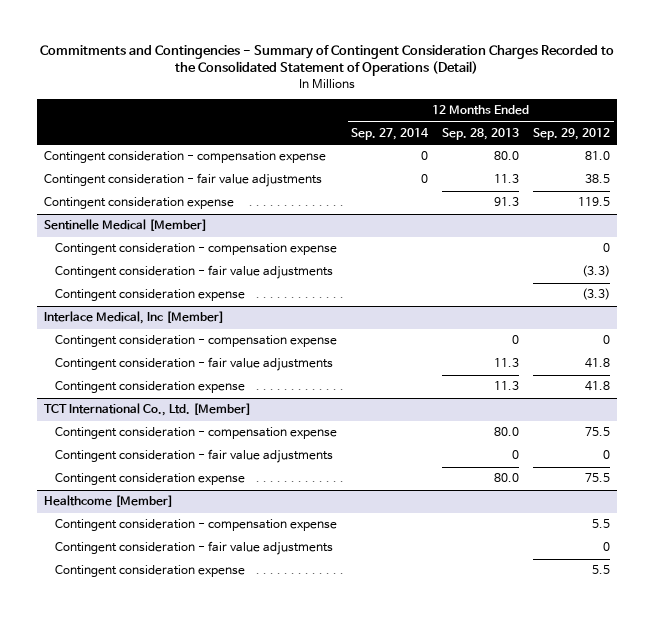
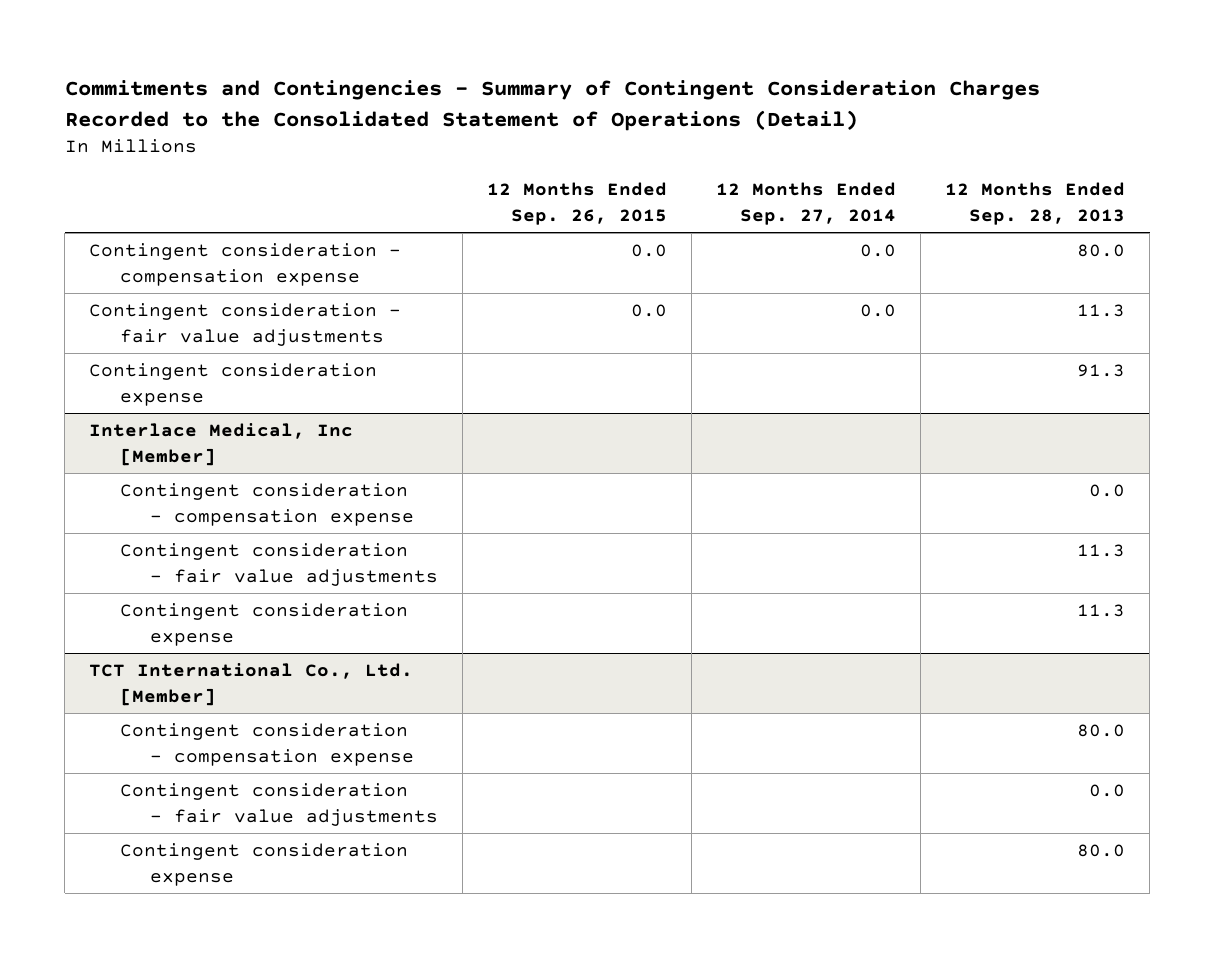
[533,127,611,140] Sep. 29, 2012 -> none
none -> [487,182,668,225] 12 Months Ended Sep. 26, 2015
[421,151,429,161] 0 -> [860,244,897,258] 0.0
[421,174,429,184] 0 -> [860,304,897,318] 0.0
[44,219,208,232] Sentinelle Medical [Member] -> none
[55,243,338,256] Contingent consideration - compensation expense -> none
[55,265,334,280] Contingent consideration - fair value adjustments -> none
[55,289,246,302] Contingent consideration expense -> none
[512,335,520,345] 0 -> [1089,484,1126,498] 0.0
[512,450,520,460] 0 -> [1089,784,1126,798] 0.0
[44,495,174,508] Healthcome [Member] -> none
[55,519,338,532] Contingent consideration - compensation expense -> none
[55,541,334,556] Contingent consideration - fair value adjustments -> none
[55,565,246,578] Contingent consideration expense -> none

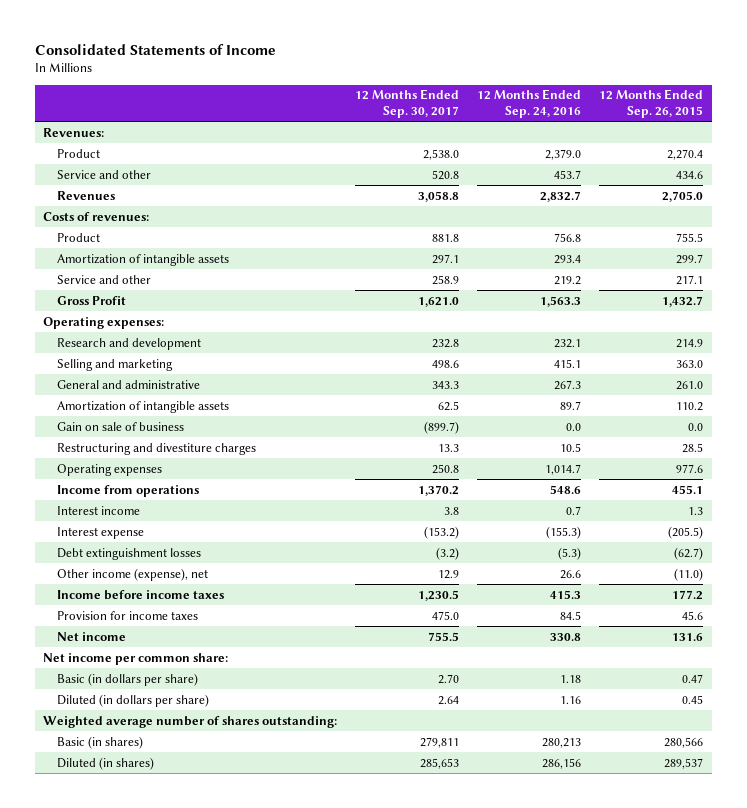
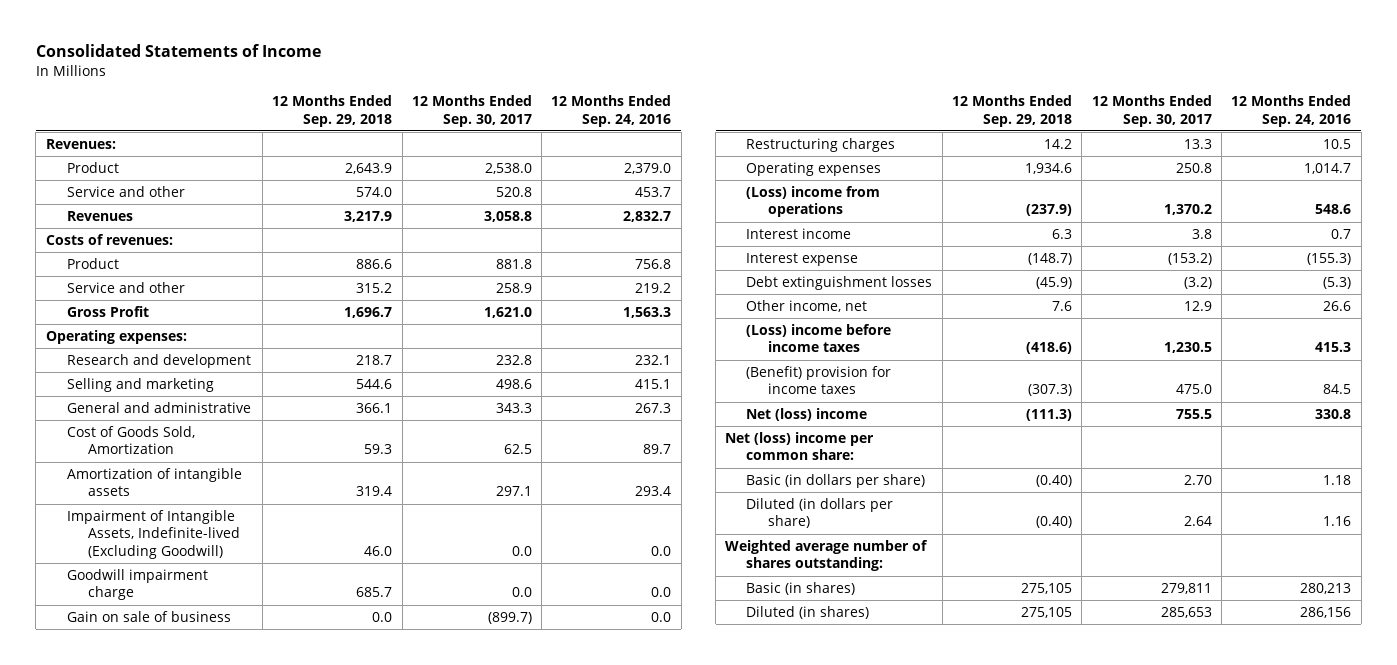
[599,89,704,119] 12 Months Ended Sep. 26, 2015 -> none
none -> [272,95,393,127] 12 Months Ended Sep. 29, 2018
[56,400,229,413] Amortization of intangible assets -> [66,425,195,455] Cost of Goods Sold, Amortization
[56,253,229,266] Amortization of intangible assets -> [66,467,242,497] Amortization of intangible assets
none -> [66,509,240,559] Impairment of Intangible Assets, Indefinite-lived (Excluding Goodwill)
none -> [66,568,208,601] Goodwill impairment charge
[56,442,256,455] Restructuring and divestiture charges -> [746,137,896,152] Restructuring charges
[56,484,199,497] Income from operations -> [746,185,881,218] (Loss) income from operations
[56,567,208,581] Other income (expense), net -> [746,299,868,312] Other income, net
[56,589,224,600] Income before income taxes -> [746,323,892,353] (Loss) income before income taxes
[56,610,198,620] Provision for income taxes -> [746,365,892,395] (Benefit) provision for income taxes
[56,631,126,641] Net income -> [746,407,868,421] Net (loss) income
[43,652,229,665] Net income per common share: -> [725,431,875,461] Net (loss) income per common share:

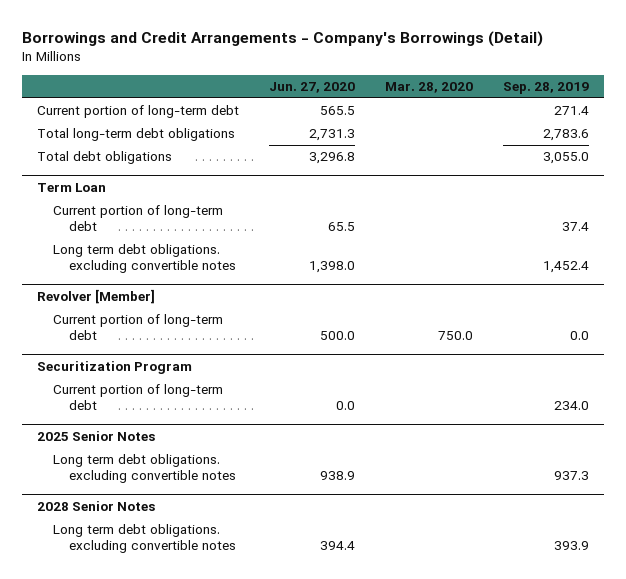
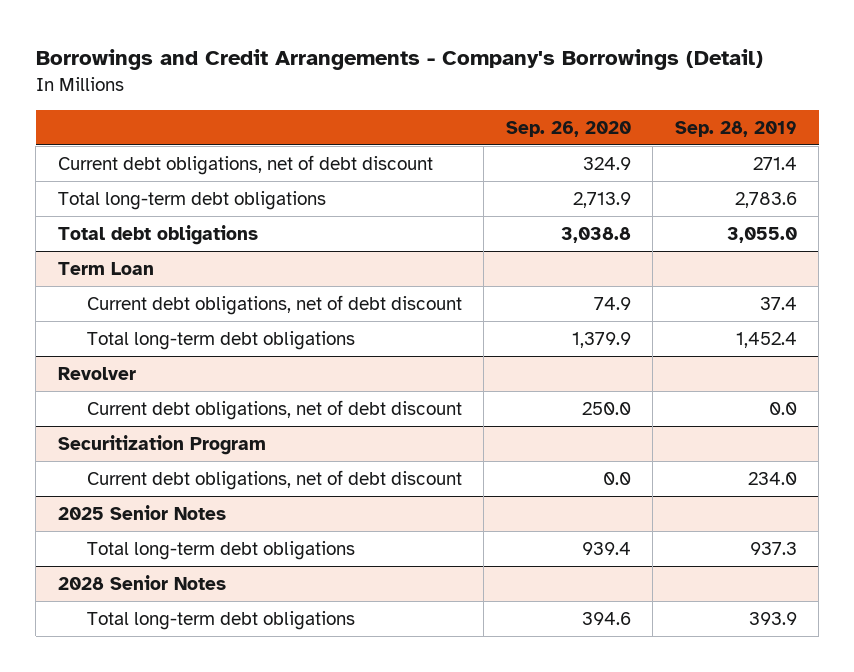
[269,81,356,93] Jun. 27, 2020 -> none
[385,81,474,93] Mar. 28, 2020 -> none
none -> [505,120,631,137] Sep. 26, 2020
[37,105,240,119] Current portion of long-term debt -> [57,155,433,176] Current debt obligations, net of debt discount
[53,205,224,232] Current portion of long-term debt -> [86,295,462,316] Current debt obligations, net of debt discount
[53,244,237,274] Long term debt obligations. excluding convertible notes -> [86,331,355,351] Total long-term debt obligations
[37,289,156,305] Revolver [Member] -> [57,367,136,381] Revolver
[53,314,224,341] Current portion of long-term debt -> [86,400,462,421] Current debt obligations, net of debt discount
[53,384,224,411] Current portion of long-term debt -> [86,470,462,491] Current debt obligations, net of debt discount
[53,454,237,484] Long term debt obligations. excluding convertible notes -> [86,541,355,561] Total long-term debt obligations
[53,524,237,554] Long term debt obligations. excluding convertible notes -> [86,611,355,631] Total long-term debt obligations

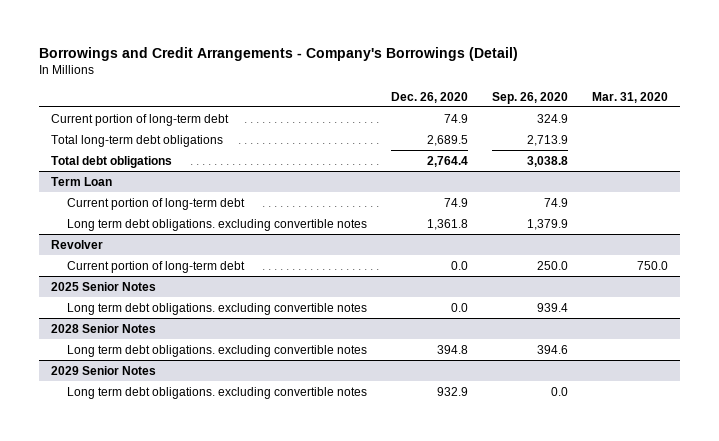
[674,120,797,137] Sep. 28, 2019 -> none
none -> [391,91,469,103] Dec. 26, 2020
none -> [592,91,669,103] Mar. 31, 2020
[57,155,433,176] Current debt obligations, net of debt discount -> [50,113,229,126] Current portion of long-term debt
[86,295,462,316] Current debt obligations, net of debt discount -> [67,197,246,210] Current portion of long-term debt
[86,331,355,351] Total long-term debt obligations -> [67,218,368,231] Long term debt obligations. excluding convertible notes
[57,435,266,456] Securitization Program -> none
[86,470,462,491] Current debt obligations, net of debt discount -> none
[86,400,462,421] Current debt obligations, net of debt discount -> [67,260,246,273] Current portion of long-term debt
[86,541,355,561] Total long-term debt obligations -> [67,302,368,315] Long term debt obligations. excluding convertible notes
[86,611,355,631] Total long-term debt obligations -> [67,344,368,357] Long term debt obligations. excluding convertible notes
none -> [50,365,156,375] 2029 Senior Notes
none -> [67,386,368,399] Long term debt obligations. excluding convertible notes

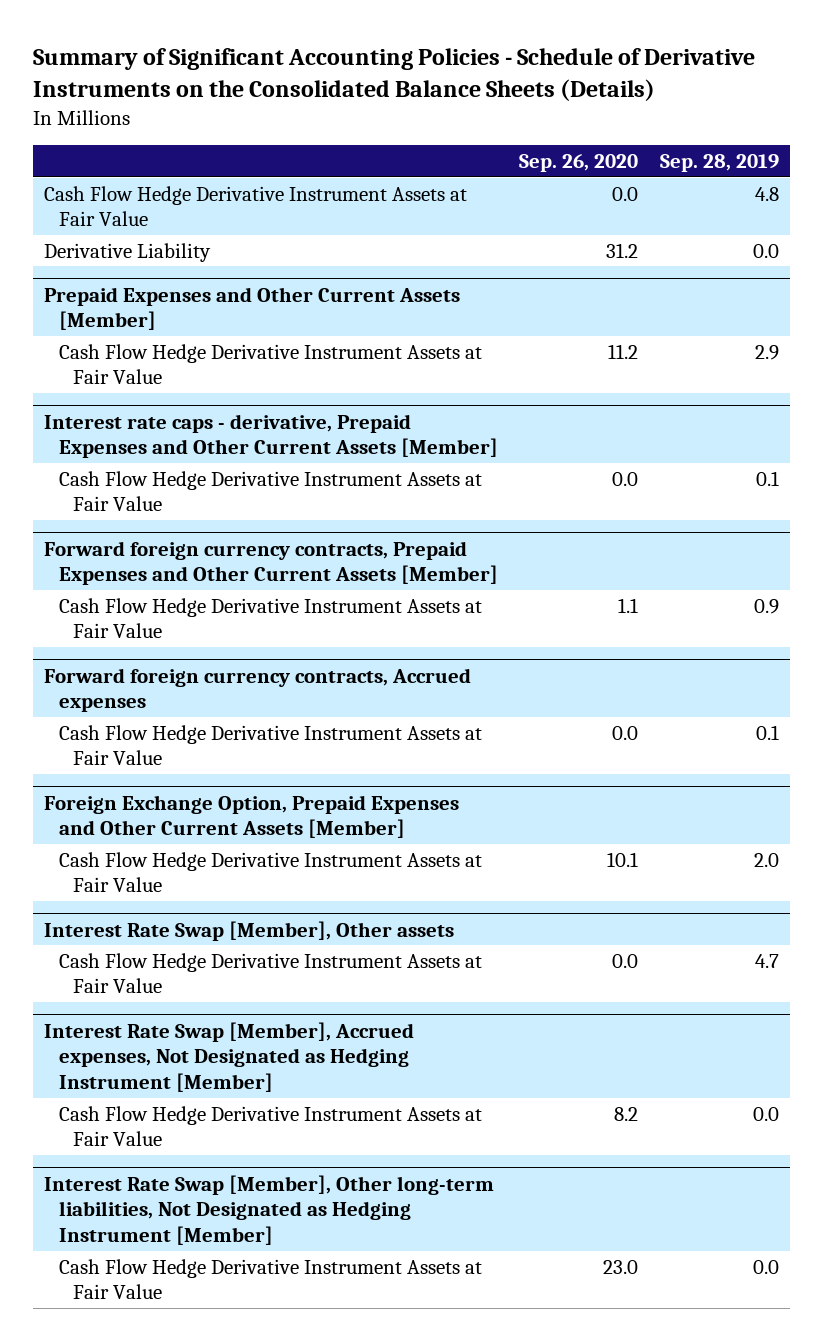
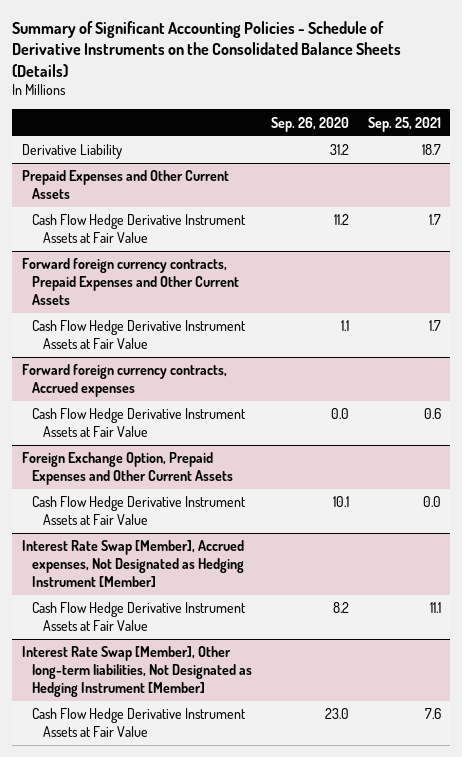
[659,154,779,173] Sep. 28, 2019 -> none
none -> [367,116,441,132] Sep. 25, 2021
[43,185,467,227] Cash Flow Hedge Derivative Instrument Assets at Fair Value -> none
[43,286,460,331] Prepaid Expenses and Other Current Assets [Member] -> [21,170,229,200] Prepaid Expenses and Other Current Assets
[43,413,498,459] Interest rate caps - derivative, Prepaid Expenses and Other Current Assets [Member] -> none
[58,470,482,512] Cash Flow Hedge Derivative Instrument Assets at Fair Value -> none
[43,540,498,586] Forward foreign currency contracts, Prepaid Expenses and Other Current Assets [Member] -> [21,258,240,306] Forward foreign currency contracts, Prepaid Expenses and Other Current Assets
[43,794,459,839] Foreign Exchange Option, Prepaid Expenses and Other Current Assets [Member] -> [21,452,234,486] Foreign Exchange Option, Prepaid Expenses and Other Current Assets
[43,920,454,941] Interest Rate Swap [Member], Other assets -> none
[58,952,482,994] Cash Flow Hedge Derivative Instrument Assets at Fair Value -> none

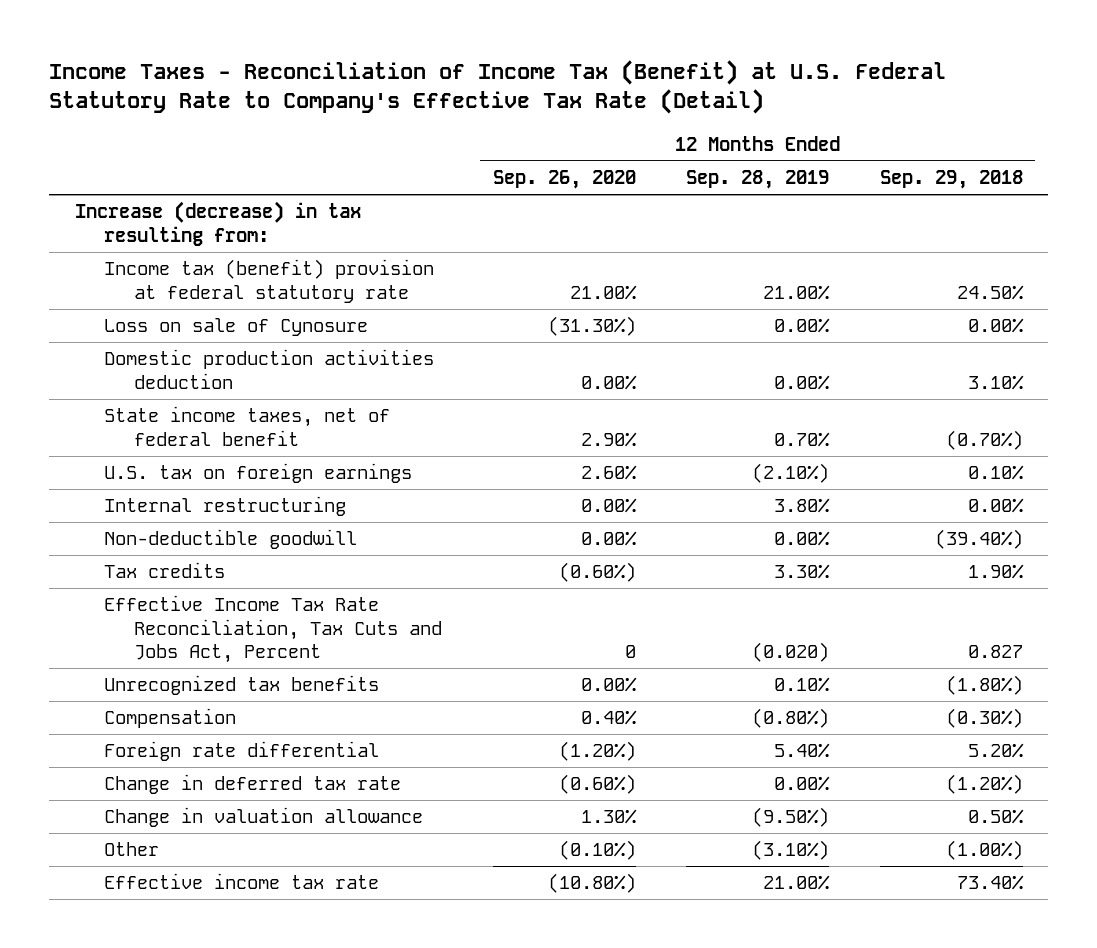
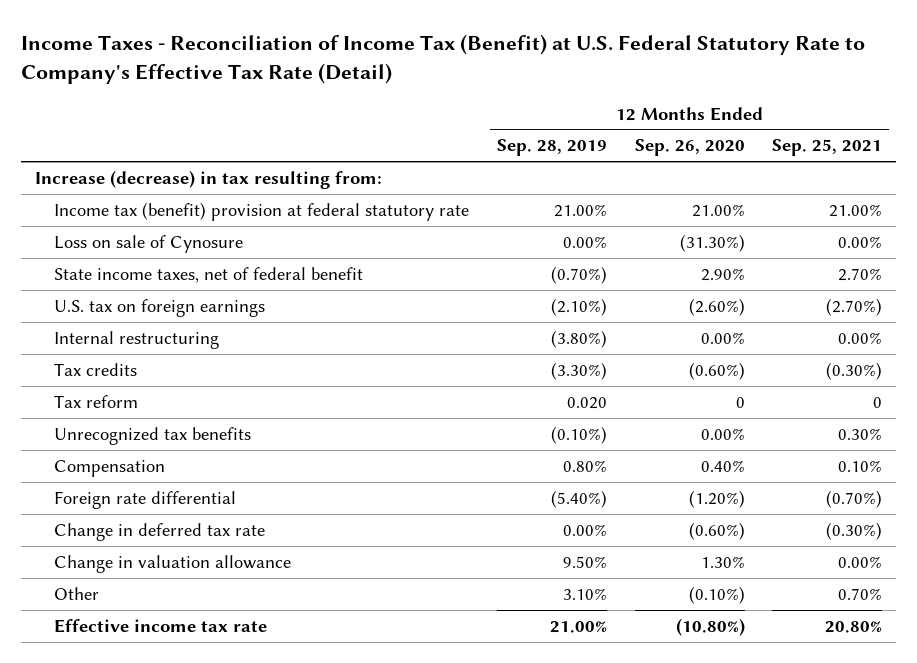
[879,170,1023,190] Sep. 29, 2018 -> none
none -> [772,139,883,157] Sep. 25, 2021
[104,349,435,389] Domestic production activities deduction -> none
[104,529,358,550] Non-deductible goodwill -> none
[104,595,443,664] Effective Income Tax Rate Reconciliation, Tax Cuts and Jobs Act, Percent -> none
[774,431,831,447] 0.70% -> [551,265,608,284] (0.70%)
[580,465,637,481] 2.60% -> [688,297,745,316] (2.60%)
[774,498,831,514] 3.80% -> [551,329,608,348] (3.80%)
[774,564,831,580] 3.30% -> [551,361,608,380] (3.30%)
none -> [54,394,139,408] Tax reform
[774,677,831,693] 0.10% -> [551,425,608,444] (0.10%)
[752,708,830,729] (0.80%) -> [563,459,608,472] 0.80%
[774,743,831,759] 5.40% -> [551,489,608,508] (5.40%)
[752,807,830,828] (9.50%) -> [563,555,608,568] 9.50%
[752,840,830,861] (3.10%) -> [563,587,608,600] 3.10%

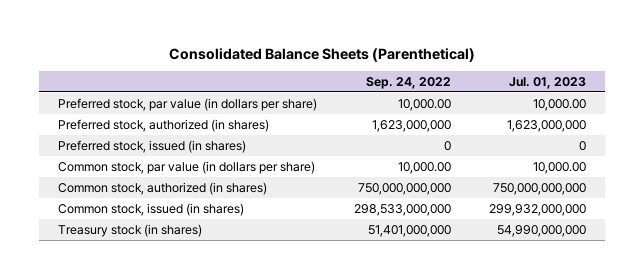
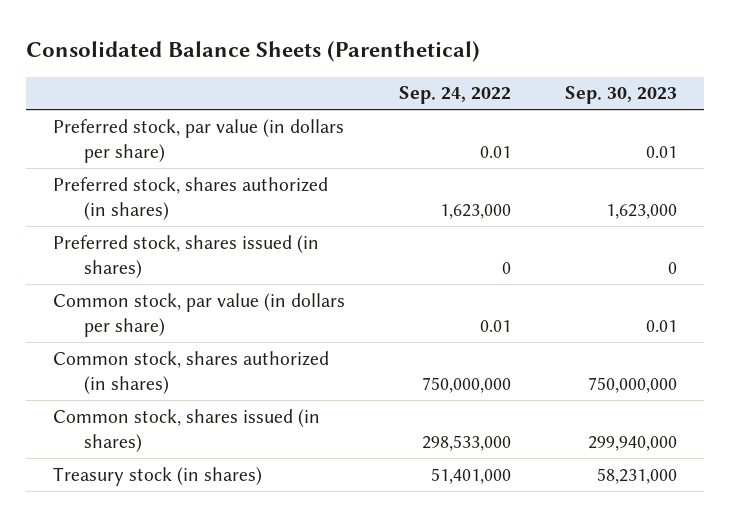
[508,77,586,90] Jul. 01, 2023 -> none
none -> [565,86,678,105] Sep. 30, 2023
[398,98,452,111] 10,000.00 -> [480,146,512,159] 0.01
[57,118,269,132] Preferred stock, authorized (in shares) -> [53,176,329,221] Preferred stock, shares authorized (in shares)
[372,119,452,132] 1,623,000,000 -> [440,204,512,220] 1,623,000
[57,139,246,153] Preferred stock, issued (in shares) -> [53,234,320,279] Preferred stock, shares issued (in shares)
[398,161,452,174] 10,000.00 -> [480,320,512,333] 0.01
[57,181,267,195] Common stock, authorized (in shares) -> [53,350,330,395] Common stock, shares authorized (in shares)
[358,182,452,195] 750,000,000,000 -> [422,377,512,394] 750,000,000
[57,202,244,216] Common stock, issued (in shares) -> [53,408,321,453] Common stock, shares issued (in shares)
[354,203,452,216] 298,533,000,000 -> [422,435,512,452] 298,533,000
[368,224,452,237] 51,401,000,000 -> [431,467,512,484] 51,401,000

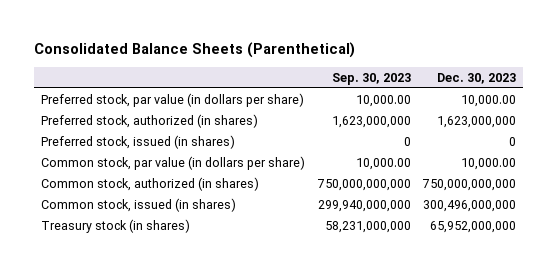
[399,86,512,105] Sep. 24, 2022 -> none
none -> [437,72,517,84] Dec. 30, 2023
[646,146,678,159] 0.01 -> [355,94,411,107] 10,000.00
[53,176,329,221] Preferred stock, shares authorized (in shares) -> [40,113,258,128] Preferred stock, authorized (in shares)
[606,204,678,220] 1,623,000 -> [331,115,411,128] 1,623,000,000
[53,234,320,279] Preferred stock, shares issued (in shares) -> [40,134,235,149] Preferred stock, issued (in shares)
[646,320,678,333] 0.01 -> [355,157,411,170] 10,000.00
[53,350,330,395] Common stock, shares authorized (in shares) -> [40,176,259,191] Common stock, authorized (in shares)
[588,377,678,394] 750,000,000 -> [316,178,411,191] 750,000,000,000
[53,408,321,453] Common stock, shares issued (in shares) -> [40,197,236,212] Common stock, issued (in shares)
[588,436,678,452] 299,940,000 -> [317,199,411,212] 299,940,000,000
[597,467,678,484] 58,231,000 -> [324,220,411,233] 58,231,000,000

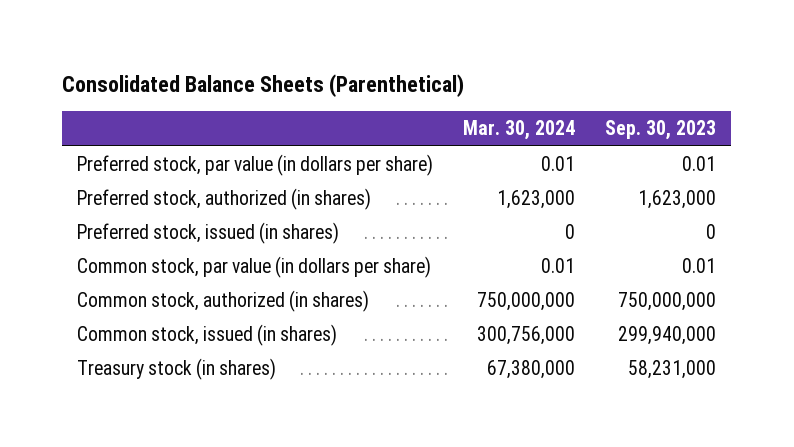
[437,72,517,84] Dec. 30, 2023 -> none
none -> [463,120,576,141] Mar. 30, 2024
[355,94,411,107] 10,000.00 -> [682,156,717,172] 0.01
[331,115,411,128] 1,623,000,000 -> [638,190,717,210] 1,623,000
[355,157,411,170] 10,000.00 -> [682,258,717,274] 0.01
[316,178,411,191] 750,000,000,000 -> [618,292,717,312] 750,000,000
[317,199,411,212] 299,940,000,000 -> [618,326,717,346] 299,940,000
[324,220,411,233] 58,231,000,000 -> [628,360,717,380] 58,231,000

